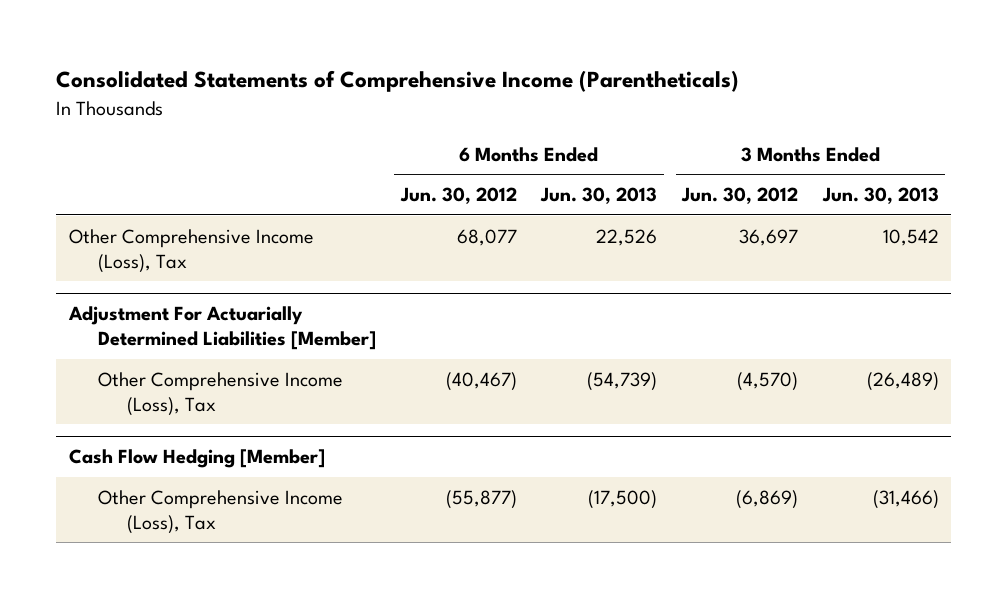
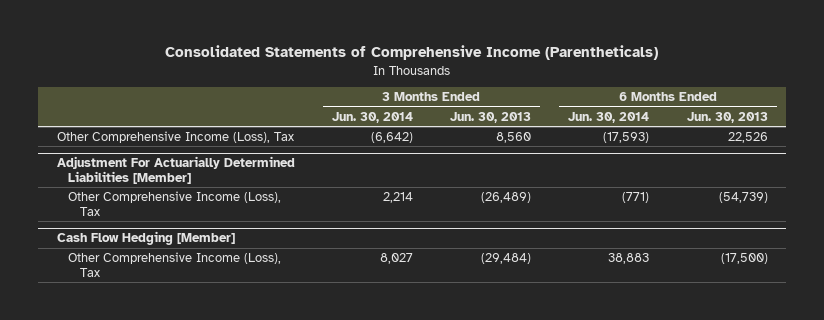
[399,187,517,205] Jun. 30, 2012 -> none
[681,187,799,205] Jun. 30, 2012 -> none
none -> [331,111,413,123] Jun. 30, 2014
none -> [568,111,650,123] Jun. 30, 2014
[882,228,939,246] 10,542 -> [496,132,532,144] 8,560
[872,489,939,509] (31,466) -> [481,253,532,265] (29,484)

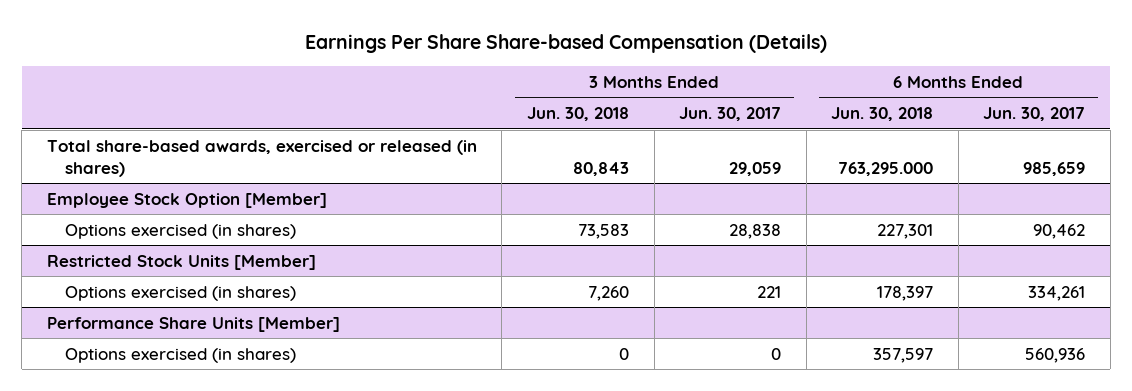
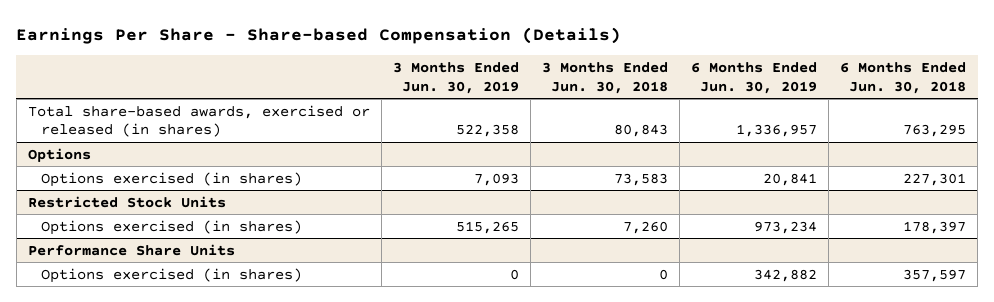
[305,33,828,53] Earnings Per Share Share-based Compensation (Details) -> [16,27,622,45] Earnings Per Share - Share-based Compensation (Details)
[679,106,782,121] Jun. 30, 2017 -> none
[983,106,1086,121] Jun. 30, 2017 -> none
none -> [392,62,519,94] 3 Months Ended Jun. 30, 2019
none -> [690,62,817,94] 6 Months Ended Jun. 30, 2019
[838,161,934,176] 763,295.000 -> [903,124,967,138] 763,295
[46,192,327,208] Employee Stock Option [Member] -> [27,147,91,162] Options
[46,254,316,270] Restricted Stock Units [Member] -> [27,195,226,208] Restricted Stock Units
[46,316,340,332] Performance Share Units [Member] -> [27,243,235,256] Performance Share Units

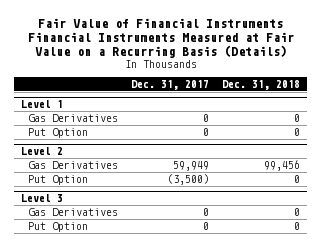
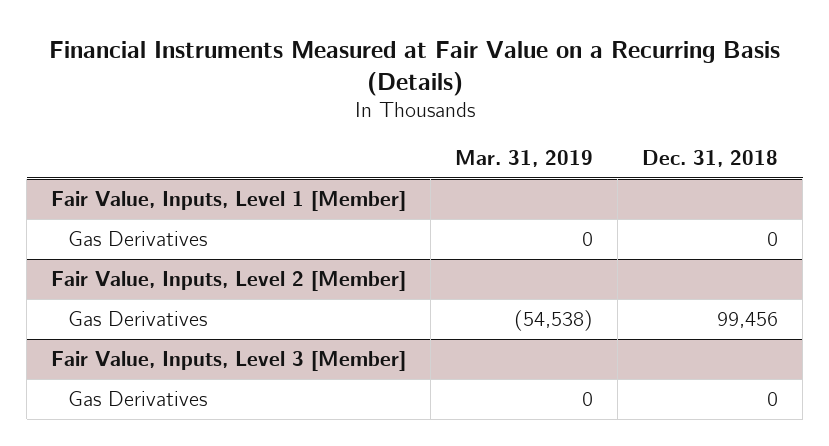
[27,18,294,59] Fair Value of Financial Instruments Financial Instruments Measured at Fair Value on a Recurring Basis (Details) -> [48,41,780,96] Financial Instruments Measured at Fair Value on a Recurring Basis (Details)
[131,80,210,91] Dec. 31, 2017 -> none
none -> [455,149,594,167] Mar. 31, 2019
[21,100,64,109] Level 1 -> [51,191,407,212] Fair Value, Inputs, Level 1 [Member]
[28,127,89,138] Put Option -> none
[21,147,64,156] Level 2 -> [51,271,407,292] Fair Value, Inputs, Level 2 [Member]
[28,174,89,185] Put Option -> none
[21,194,64,203] Level 3 -> [51,351,407,372] Fair Value, Inputs, Level 3 [Member]
[28,221,89,232] Put Option -> none

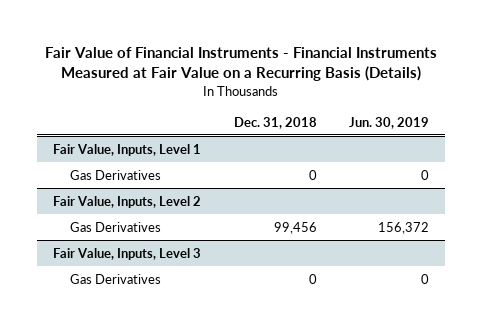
[48,41,780,96] Financial Instruments Measured at Fair Value on a Recurring Basis (Details) -> [45,46,438,81] Fair Value of Financial Instruments - Financial Instruments Measured at Fair Value on a Recurring Basis (Details)
[455,149,594,167] Mar. 31, 2019 -> none
none -> [349,116,430,129] Jun. 30, 2019
[51,191,407,212] Fair Value, Inputs, Level 1 [Member] -> [53,143,202,156] Fair Value, Inputs, Level 1
[51,271,407,292] Fair Value, Inputs, Level 2 [Member] -> [53,195,202,208] Fair Value, Inputs, Level 2
[51,351,407,372] Fair Value, Inputs, Level 3 [Member] -> [53,247,202,260] Fair Value, Inputs, Level 3

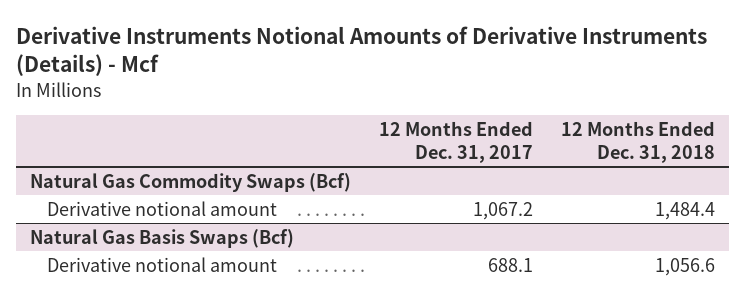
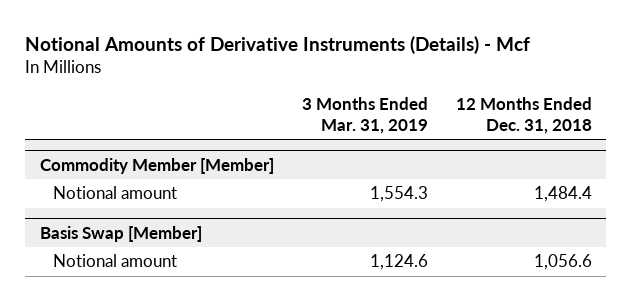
[16,26,708,77] Derivative Instruments Notional Amounts of Derivative Instruments (Details) - Mcf -> [25,35,531,54] Notional Amounts of Derivative Instruments (Details) - Mcf
[379,120,534,163] 12 Months Ended Dec. 31, 2017 -> none
none -> [301,96,428,134] 3 Months Ended Mar. 31, 2019
[30,172,352,192] Natural Gas Commodity Swaps (Bcf) -> [39,157,274,174] Commodity Member [Member]
[46,200,277,216] Derivative notional amount -> [52,186,177,200] Notional amount
[30,228,295,248] Natural Gas Basis Swaps (Bcf) -> [39,225,202,242] Basis Swap [Member]
[46,256,277,272] Derivative notional amount -> [52,254,177,268] Notional amount

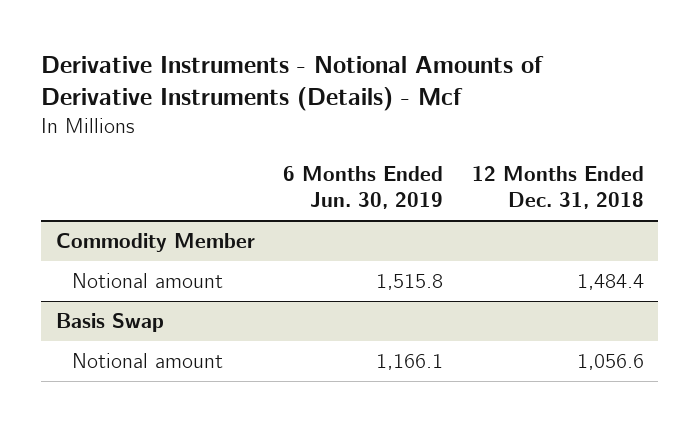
[25,35,531,54] Notional Amounts of Derivative Instruments (Details) - Mcf -> [41,56,545,112] Derivative Instruments - Notional Amounts of Derivative Instruments (Details) - Mcf
[301,96,428,134] 3 Months Ended Mar. 31, 2019 -> none
none -> [283,165,444,210] 6 Months Ended Jun. 30, 2019
[39,157,274,174] Commodity Member [Member] -> [55,233,255,253] Commodity Member
[39,225,202,242] Basis Swap [Member] -> [55,313,164,333] Basis Swap

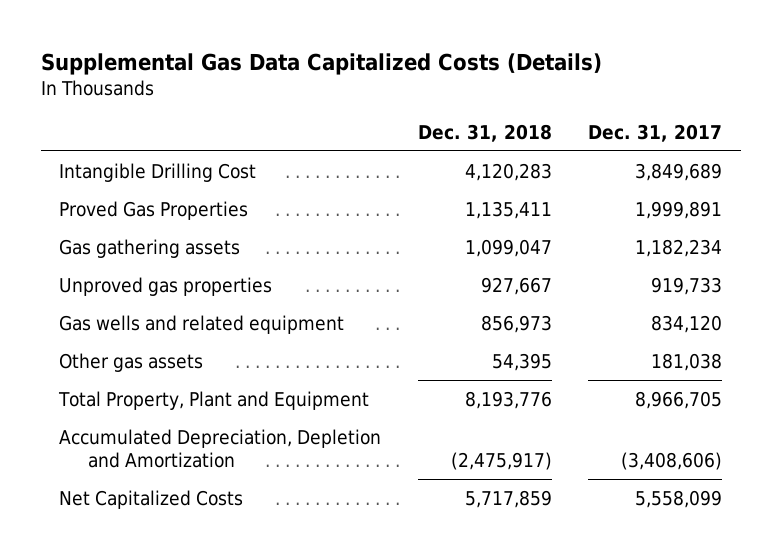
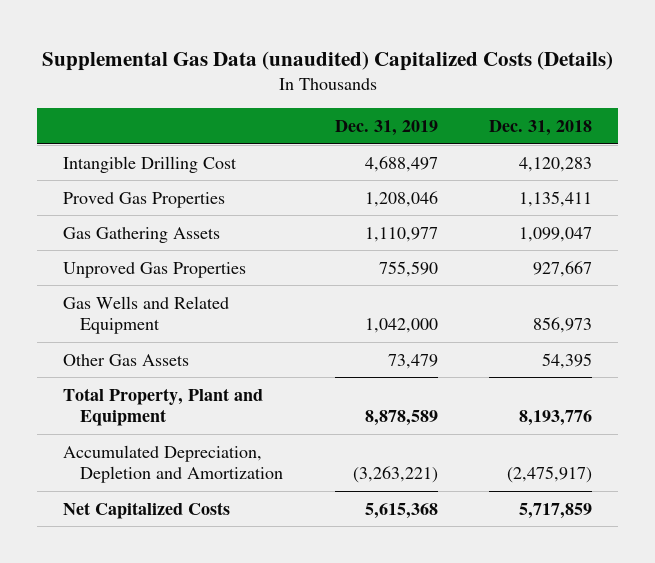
[40,52,602,75] Supplemental Gas Data Capitalized Costs (Details) -> [41,50,613,71] Supplemental Gas Data (unaudited) Capitalized Costs (Details)
[588,123,723,142] Dec. 31, 2017 -> none
none -> [334,119,438,136] Dec. 31, 2019
[59,238,241,258] Gas gathering assets -> [63,226,221,243] Gas Gathering Assets
[59,276,273,296] Unproved gas properties -> [63,261,247,278] Unproved Gas Properties
[59,314,345,334] Gas wells and related equipment -> [63,295,230,335] Gas Wells and Related Equipment
[59,352,204,372] Other gas assets -> [63,353,190,366] Other Gas Assets

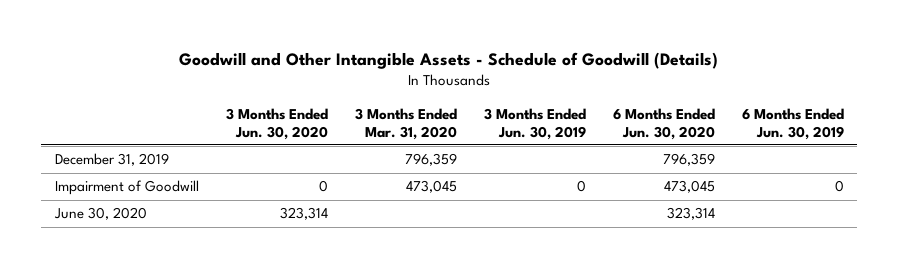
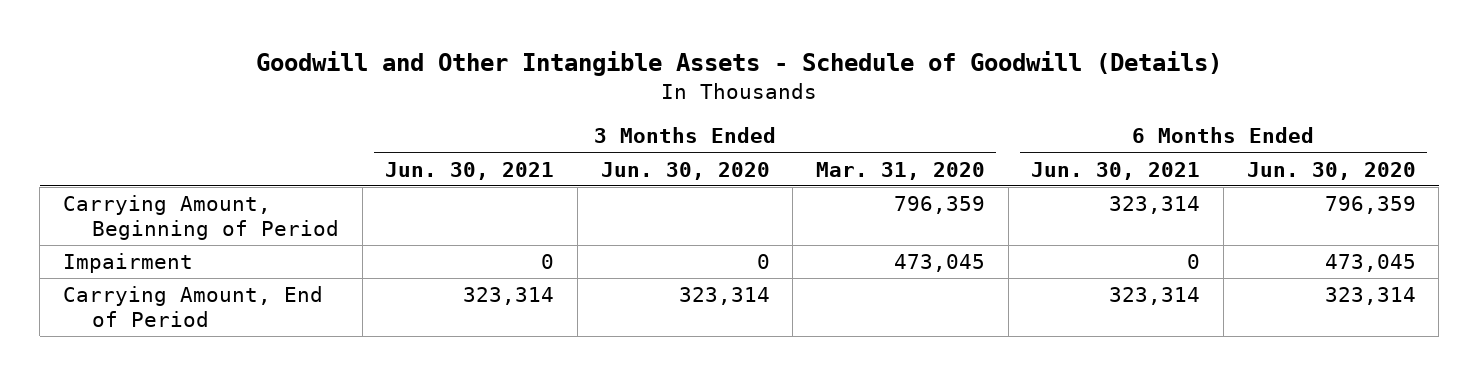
[483,107,586,140] 3 Months Ended Jun. 30, 2019 -> none
[741,107,844,140] 6 Months Ended Jun. 30, 2019 -> none
none -> [385,161,555,180] Jun. 30, 2021
none -> [1031,161,1201,180] Jun. 30, 2021
[54,153,169,167] December 31, 2019 -> [62,195,339,240] Carrying Amount, Beginning of Period
[54,180,199,196] Impairment of Goodwill -> [62,253,193,274] Impairment
[53,207,147,221] June 30, 2020 -> [62,286,323,327] Carrying Amount, End of Period

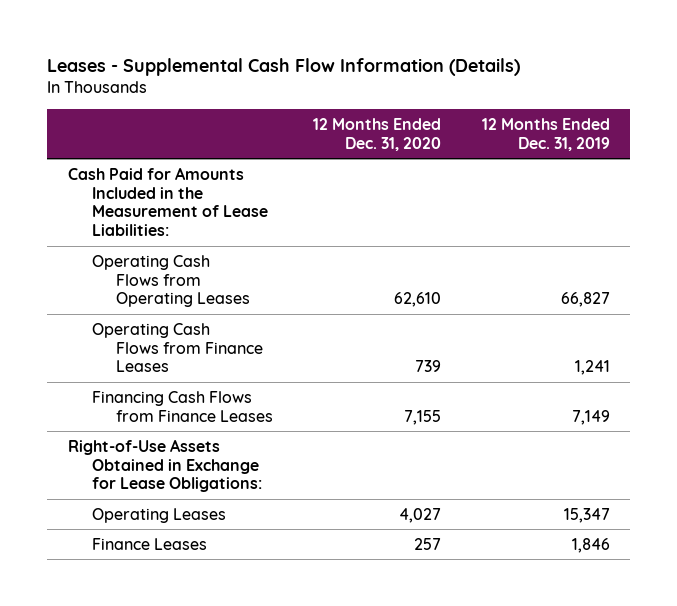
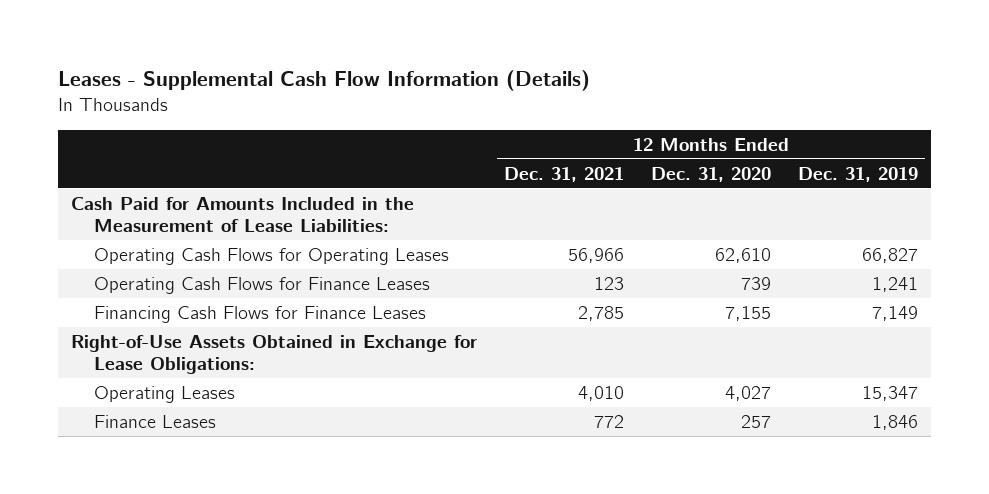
none -> [504,166,625,182] Dec. 31, 2021
[91,254,250,308] Operating Cash Flows from Operating Leases -> [94,247,450,265] Operating Cash Flows for Operating Leases
[91,322,263,373] Operating Cash Flows from Finance Leases -> [94,276,431,294] Operating Cash Flows for Finance Leases
[91,390,273,422] Financing Cash Flows from Finance Leases -> [94,305,427,323] Financing Cash Flows for Finance Leases

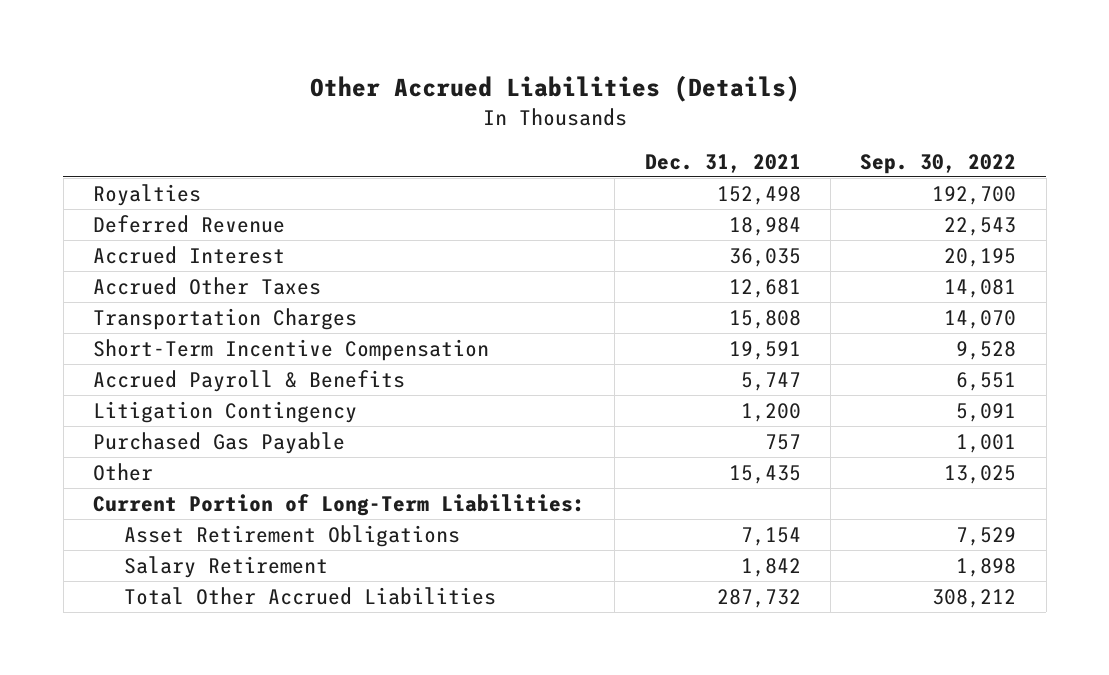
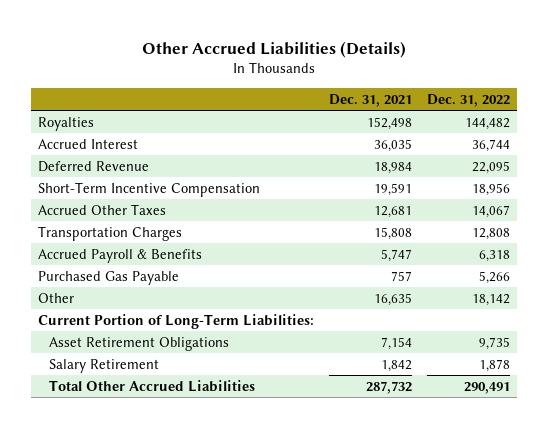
[860,153,1017,174] Sep. 30, 2022 -> none
none -> [426,94,510,108] Dec. 31, 2022
[92,214,285,233] Deferred Revenue -> [38,160,150,172] Deferred Revenue
[92,338,489,361] Short-Term Incentive Compensation -> [38,181,261,197] Short-Term Incentive Compensation
[92,400,357,423] Litigation Contingency -> none
[728,464,801,484] 15,435 -> [374,292,413,306] 16,635

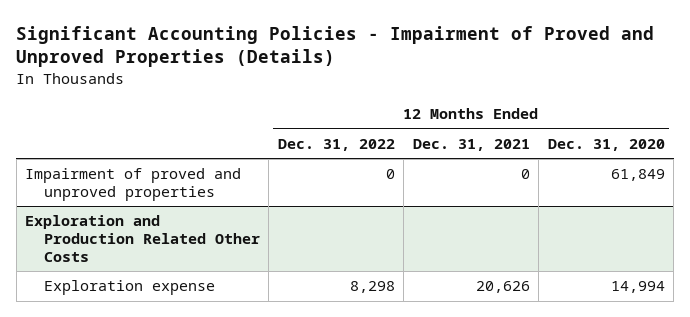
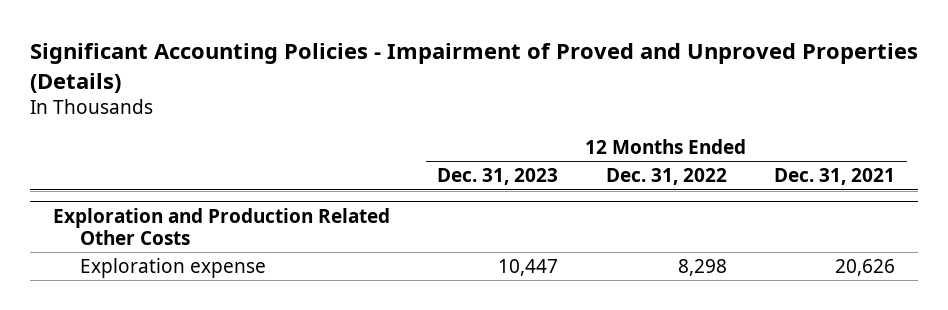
[547,138,665,151] Dec. 31, 2020 -> none
none -> [437,168,559,186] Dec. 31, 2023
[25,168,242,202] Impairment of proved and unproved properties -> none

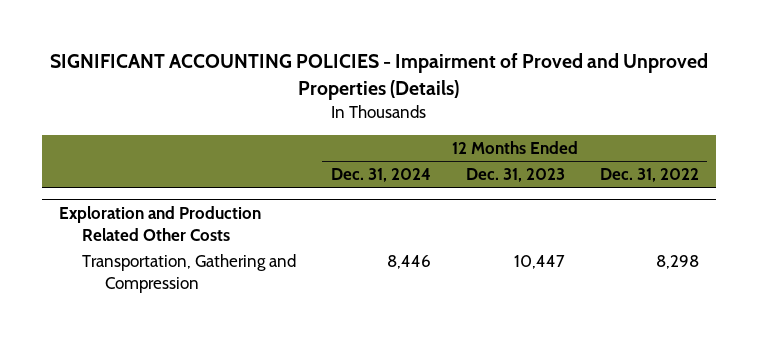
[29,43,918,93] Significant Accounting Policies - Impairment of Proved and Unproved Properties (Details) -> [49,53,708,100] SIGNIFICANT ACCOUNTING POLICIES - Impairment of Proved and Unproved Properties (Details)
[773,168,895,186] Dec. 31, 2021 -> none
none -> [330,168,431,183] Dec. 31, 2024
[79,258,266,279] Exploration expense -> [82,254,297,294] Transportation, Gathering and Compression

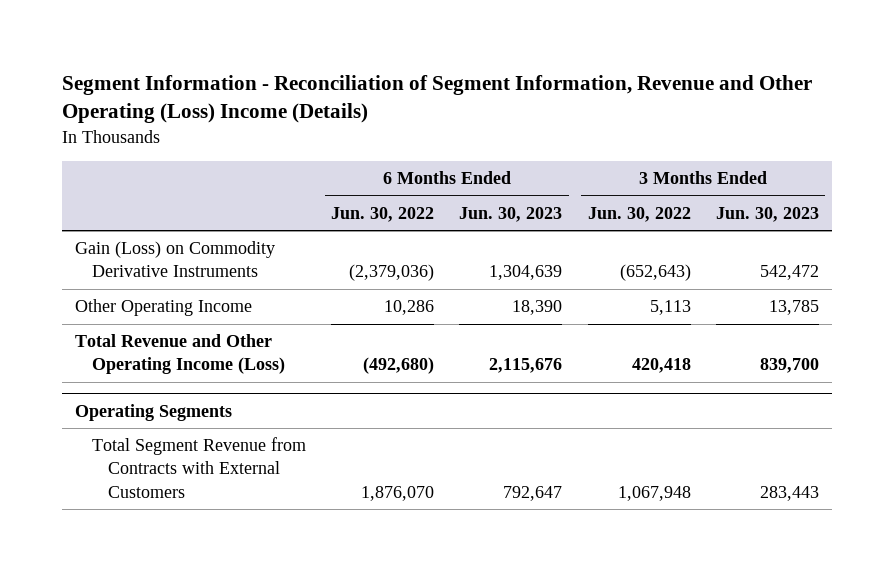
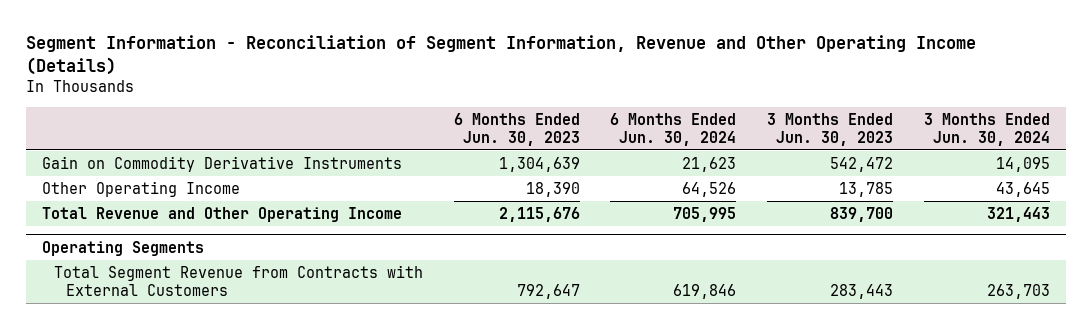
[62,75,813,124] Segment Information - Reconciliation of Segment Information, Revenue and Other Operating (Loss) Income (Details) -> [26,35,977,76] Segment Information - Reconciliation of Segment Information, Revenue and Other Operating Income (Details)
[330,206,434,222] Jun. 30, 2022 -> none
[587,206,691,222] Jun. 30, 2022 -> none
none -> [610,113,737,146] 6 Months Ended Jun. 30, 2024
none -> [924,113,1051,146] 3 Months Ended Jun. 30, 2024
[74,241,275,278] Gain (Loss) on Commodity Derivative Instruments -> [41,155,402,172] Gain on Commodity Derivative Instruments
[74,334,285,375] Total Revenue and Other Operating Income (Loss) -> [41,206,402,222] Total Revenue and Other Operating Income

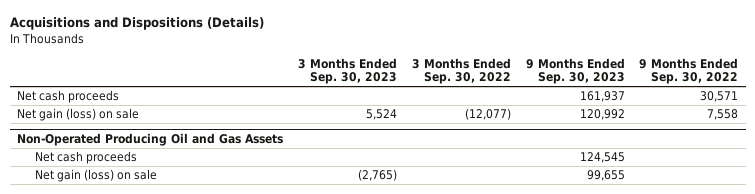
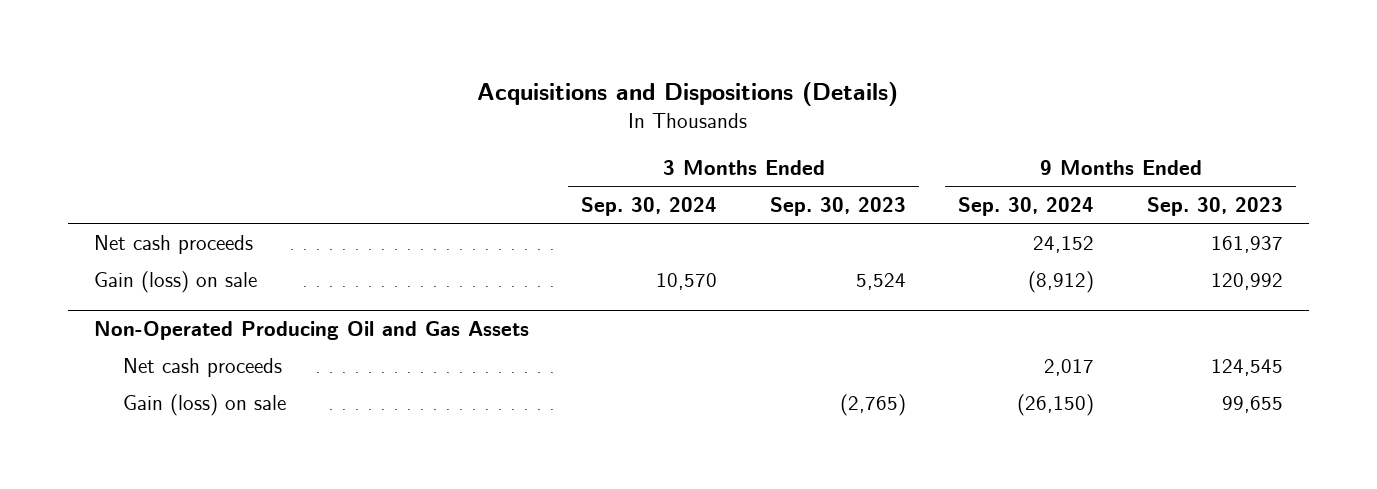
[411,57,511,85] 3 Months Ended Sep. 30, 2022 -> none
[639,57,739,85] 9 Months Ended Sep. 30, 2022 -> none
none -> [581,196,718,216] Sep. 30, 2024
none -> [958,196,1095,216] Sep. 30, 2024
[17,108,140,122] Net gain (loss) on sale -> [93,270,257,293] Gain (loss) on sale
[34,169,157,183] Net gain (loss) on sale -> [122,393,286,416] Gain (loss) on sale

